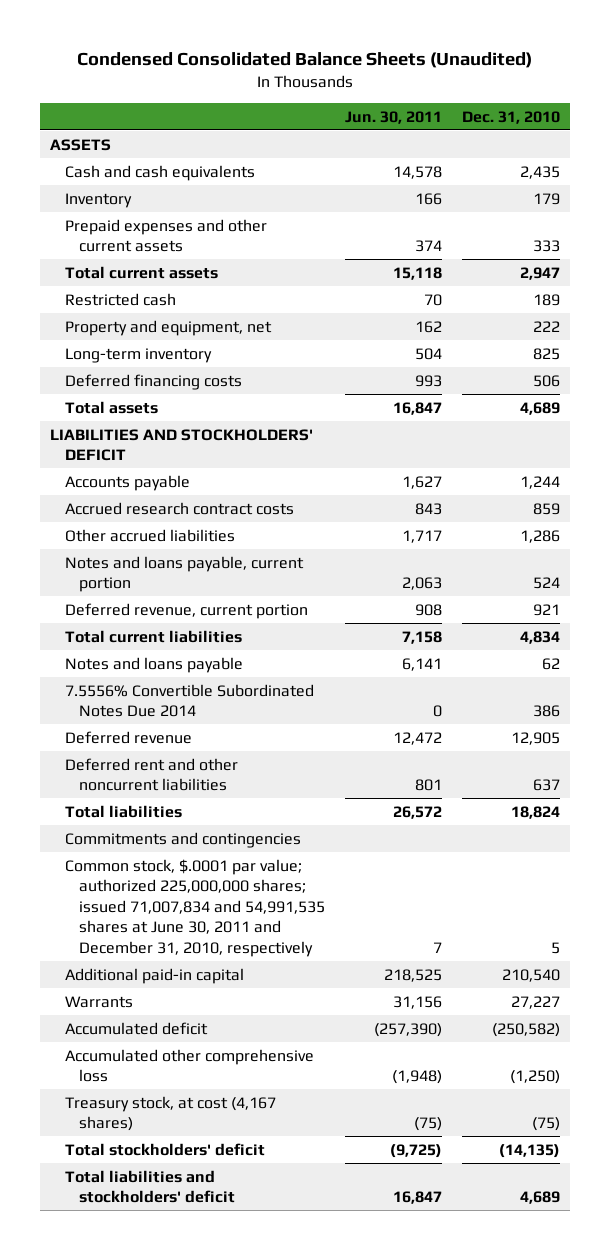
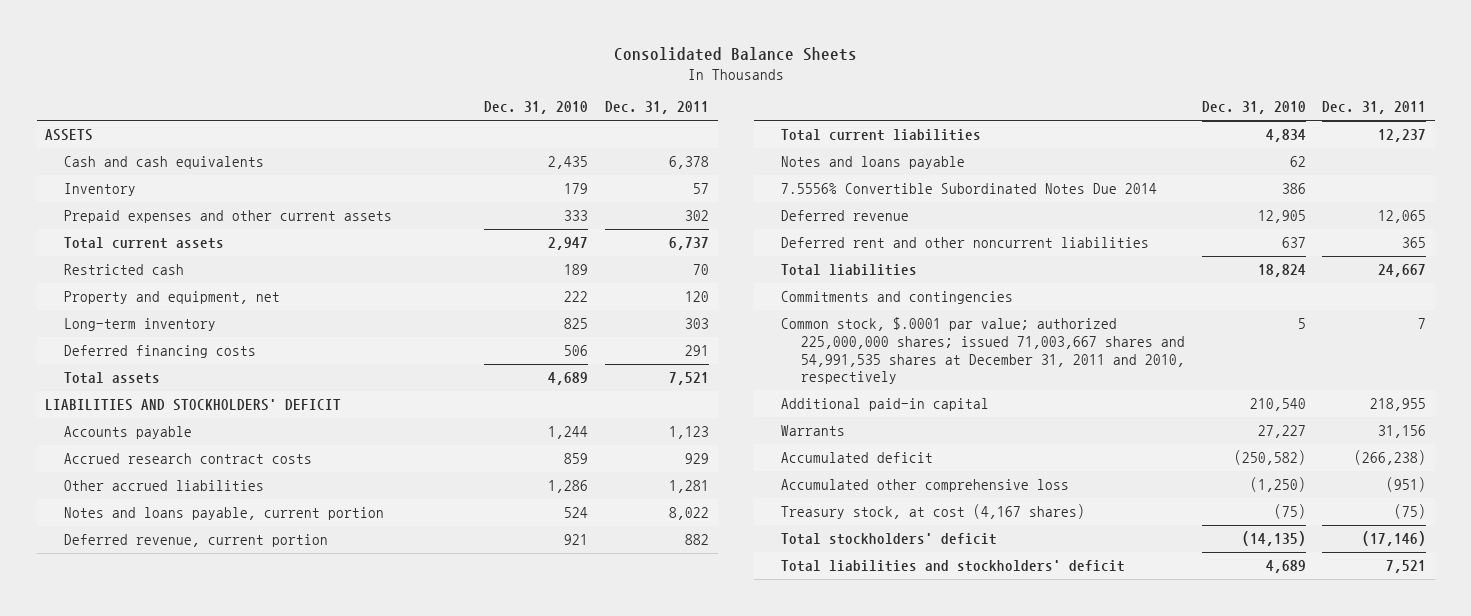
[77,52,533,69] Condensed Consolidated Balance Sheets (Unaudited) -> [613,47,857,62] Consolidated Balance Sheets
[345,110,443,124] Jun. 30, 2011 -> none
none -> [605,101,710,115] Dec. 31, 2011
[64,858,326,957] Common stock, $.0001 par value; authorized 225,000,000 shares; issued 71,007,834 and 54,991,535 shares at June 30, 2011 and December 31, 2010, respectively -> [781,317,1185,385] Common stock, $.0001 par value; authorized 225,000,000 shares; issued 71,003,667 shares and 54,991,535 shares at December 31, 2011 and 2010, respectively

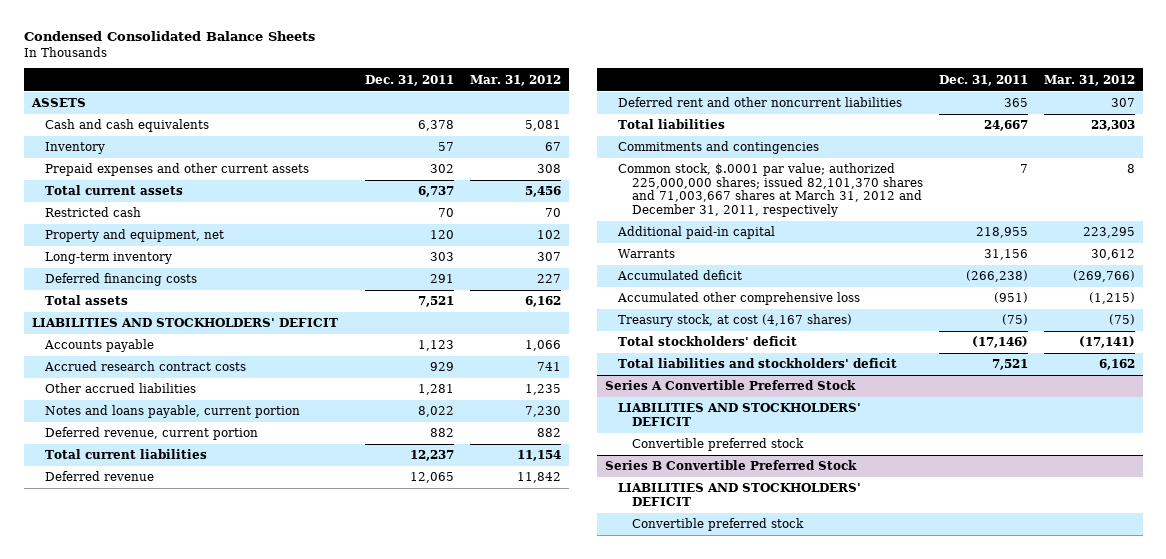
[613,47,857,62] Consolidated Balance Sheets -> [23,31,315,42] Condensed Consolidated Balance Sheets
[484,101,589,115] Dec. 31, 2010 -> none
none -> [469,74,561,86] Mar. 31, 2012
[781,156,966,170] Notes and loans payable -> none
[781,183,1158,195] 7.5556% Convertible Subordinated Notes Due 2014 -> none
[781,317,1185,385] Common stock, $.0001 par value; authorized 225,000,000 shares; issued 71,003,667 shares and 54,991,535 shares at December 31, 2011 and 2010, respectively -> [618,163,923,217] Common stock, $.0001 par value; authorized 225,000,000 shares; issued 82,101,370 shares and 71,003,667 shares at March 31, 2012 and December 31, 2011, respectively
none -> [605,380,857,391] Series A Convertible Preferred Stock
none -> [618,403,862,426] LIABILITIES AND STOCKHOLDERS' DEFICIT
none -> [631,438,804,452] Convertible preferred stock
none -> [605,460,858,471] Series B Convertible Preferred Stock
none -> [618,483,862,506] LIABILITIES AND STOCKHOLDERS' DEFICIT
none -> [631,518,804,532] Convertible preferred stock

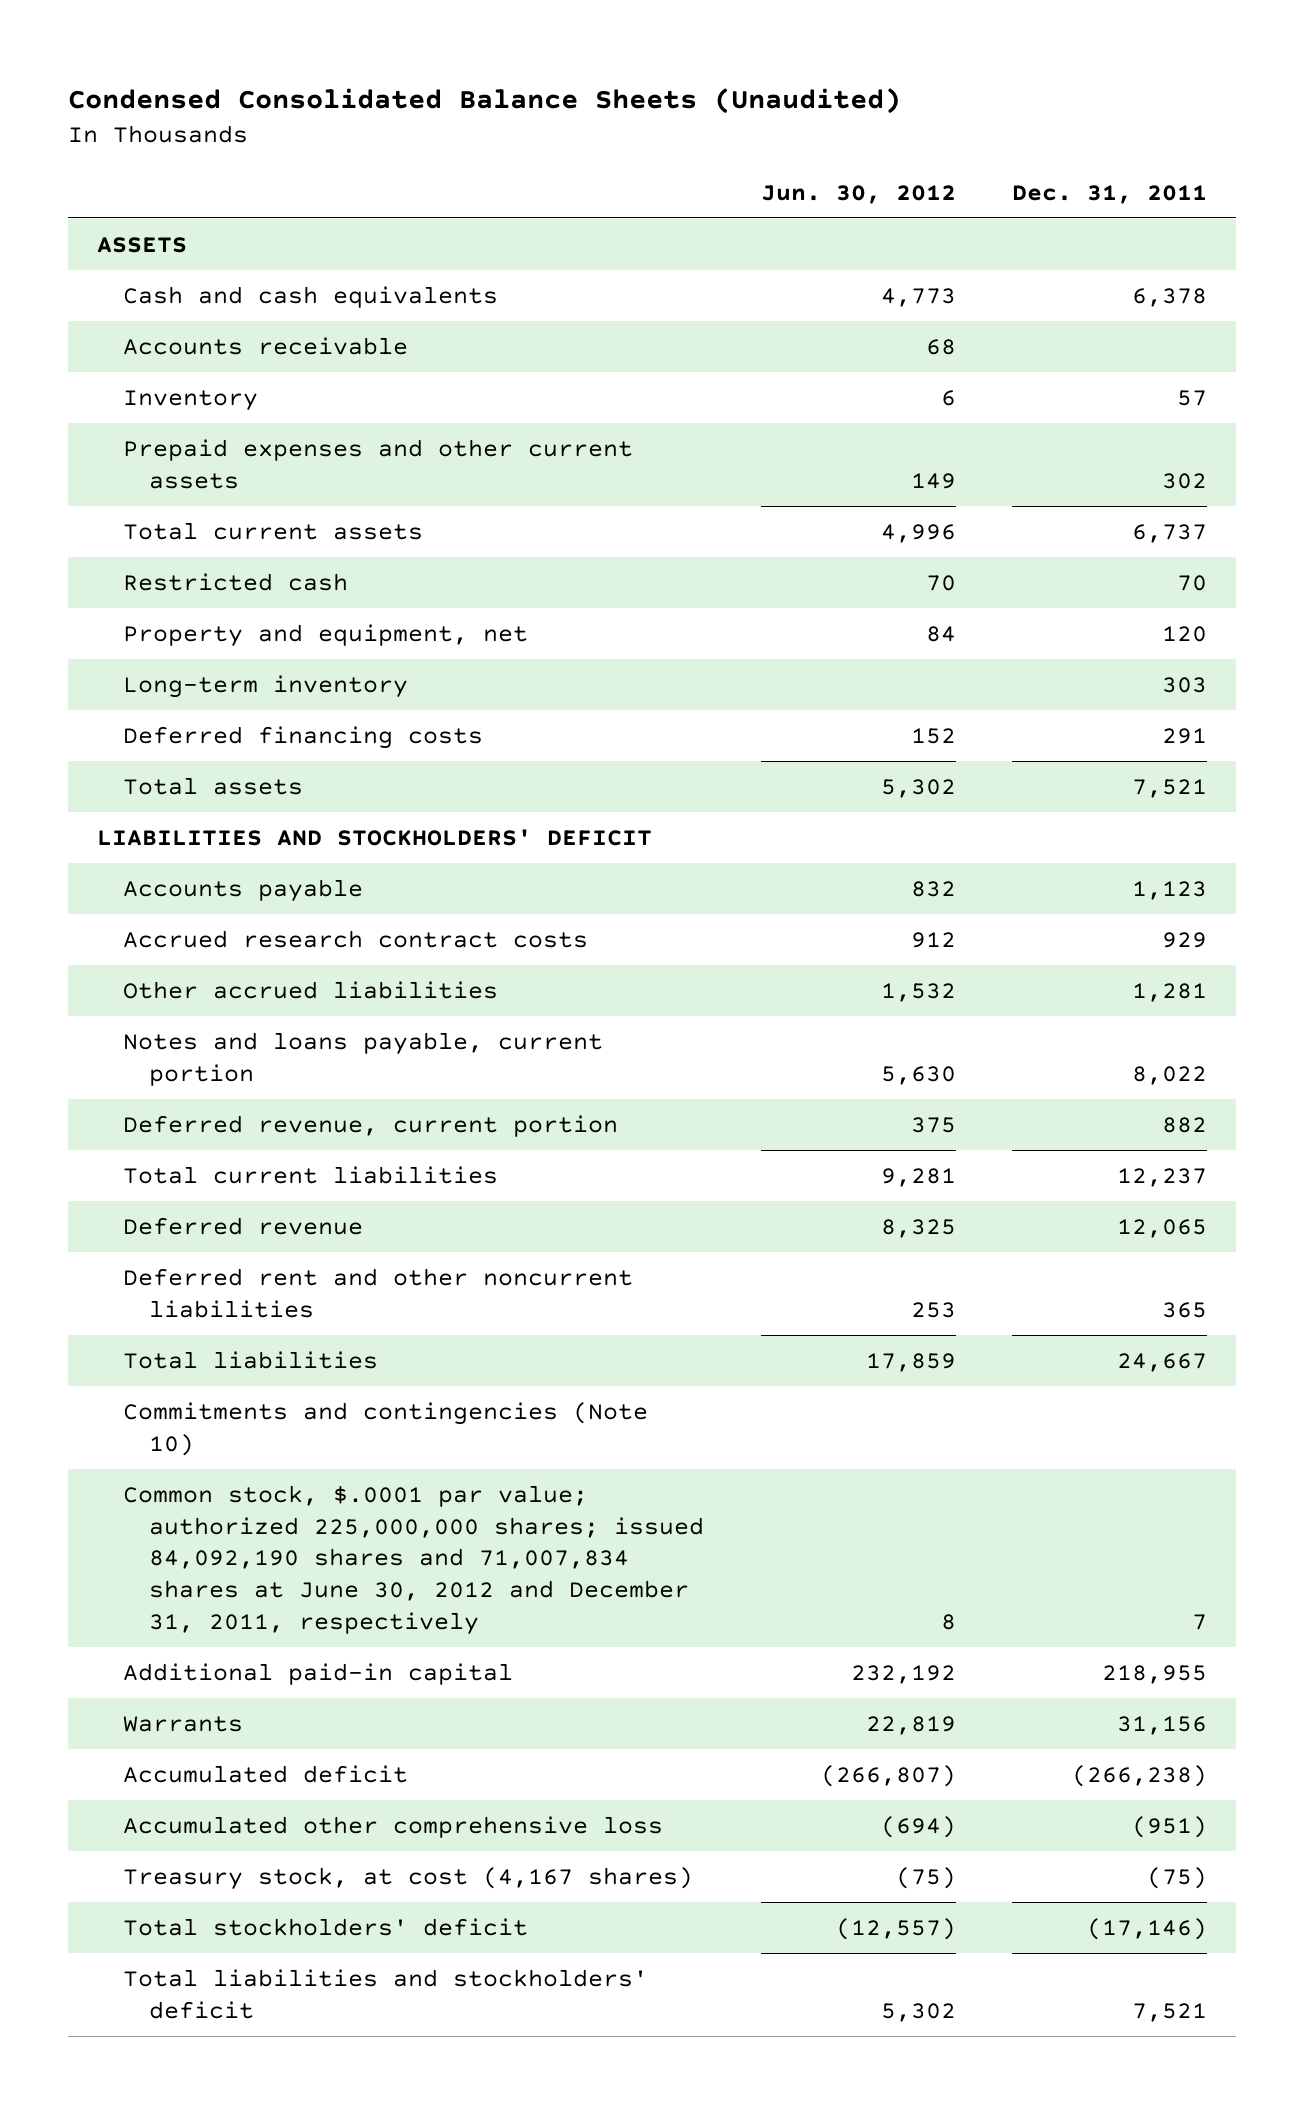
[23,31,315,42] Condensed Consolidated Balance Sheets -> [68,87,902,114] Condensed Consolidated Balance Sheets (Unaudited)
[469,74,561,86] Mar. 31, 2012 -> none
none -> [760,184,956,204] Jun. 30, 2012
none -> [122,336,408,355] Accounts receivable
[618,141,820,155] Commitments and contingencies -> [122,1401,648,1456] Commitments and contingencies (Note 10)
[618,163,923,217] Common stock, $.0001 par value; authorized 225,000,000 shares; issued 82,101,370 shares and 71,003,667 shares at March 31, 2012 and December 31, 2011, respectively -> [122,1484,705,1635] Common stock, $.0001 par value; authorized 225,000,000 shares; issued 84,092,190 shares and 71,007,834 shares at June 30, 2012 and December 31, 2011, respectively
[605,380,857,391] Series A Convertible Preferred Stock -> none
[618,403,862,426] LIABILITIES AND STOCKHOLDERS' DEFICIT -> none
[631,438,804,452] Convertible preferred stock -> none
[605,460,858,471] Series B Convertible Preferred Stock -> none
[618,483,862,506] LIABILITIES AND STOCKHOLDERS' DEFICIT -> none
[631,518,804,532] Convertible preferred stock -> none

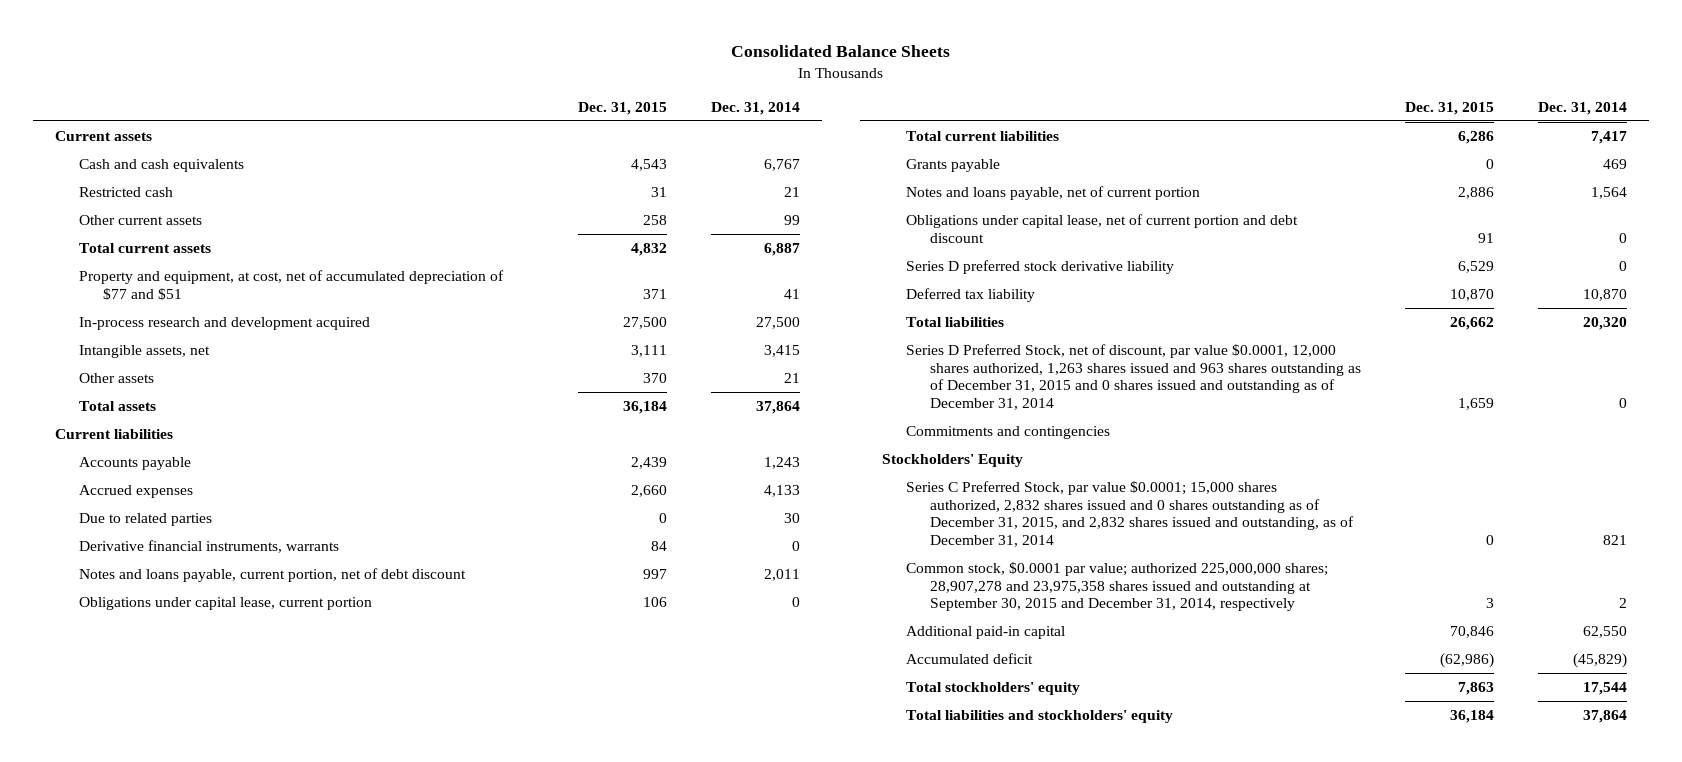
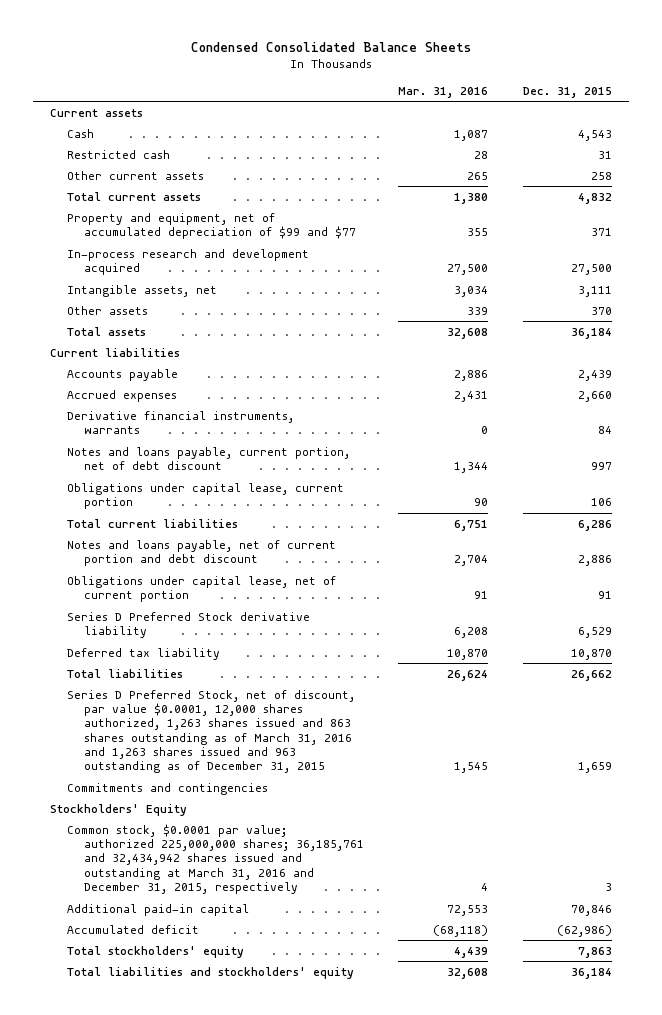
[731,44,951,57] Consolidated Balance Sheets -> [190,41,471,52] Condensed Consolidated Balance Sheets
[710,101,800,115] Dec. 31, 2014 -> none
none -> [398,86,489,98] Mar. 31, 2016
[78,158,244,172] Cash and cash equivalents -> [67,128,95,138] Cash
[78,269,504,300] Property and equipment, at cost, net of accumulated depreciation of $77 and $51 -> [67,212,356,240] Property and equipment, net of accumulated depreciation of $99 and $77
[78,512,212,526] Due to related parties -> none
[906,158,1001,172] Grants payable -> none
[906,185,1201,200] Notes and loans payable, net of current portion -> [67,539,337,567] Notes and loans payable, net of current portion and debt discount
[906,213,1299,243] Obligations under capital lease, net of current portion and debt discount -> [67,575,337,603] Obligations under capital lease, net of current portion
[906,259,1175,274] Series D preferred stock derivative liability -> [67,611,311,639] Series D Preferred Stock derivative liability
[906,343,1362,411] Series D Preferred Stock, net of discount, par value $0.0001, 12,000 shares authorized, 1,263 shares issued and 963 shares outstanding as of December 31, 2015 and 0 shares issued and outstanding as of December 31, 2014 -> [67,689,356,774] Series D Preferred Stock, net of discount, par value $0.0001, 12,000 shares authorized, 1,263 shares issued and 863 shares outstanding as of March 31, 2016 and 1,263 shares issued and 963 outstanding as of December 31, 2015
[906,480,1355,548] Series C Preferred Stock, par value $0.0001; 15,000 shares authorized, 2,832 shares issued and 0 shares outstanding as of December 31, 2015, and 2,832 shares issued and outstanding, as of December 31, 2014 -> none
[906,561,1329,612] Common stock, $0.0001 par value; authorized 225,000,000 shares; 28,907,278 and 23,975,358 shares issued and outstanding at September 30, 2015 and December 31, 2014, respectively -> [67,823,364,894] Common stock, $0.0001 par value; authorized 225,000,000 shares; 36,185,761 and 32,434,942 shares issued and outstanding at March 31, 2016 and December 31, 2015, respectively

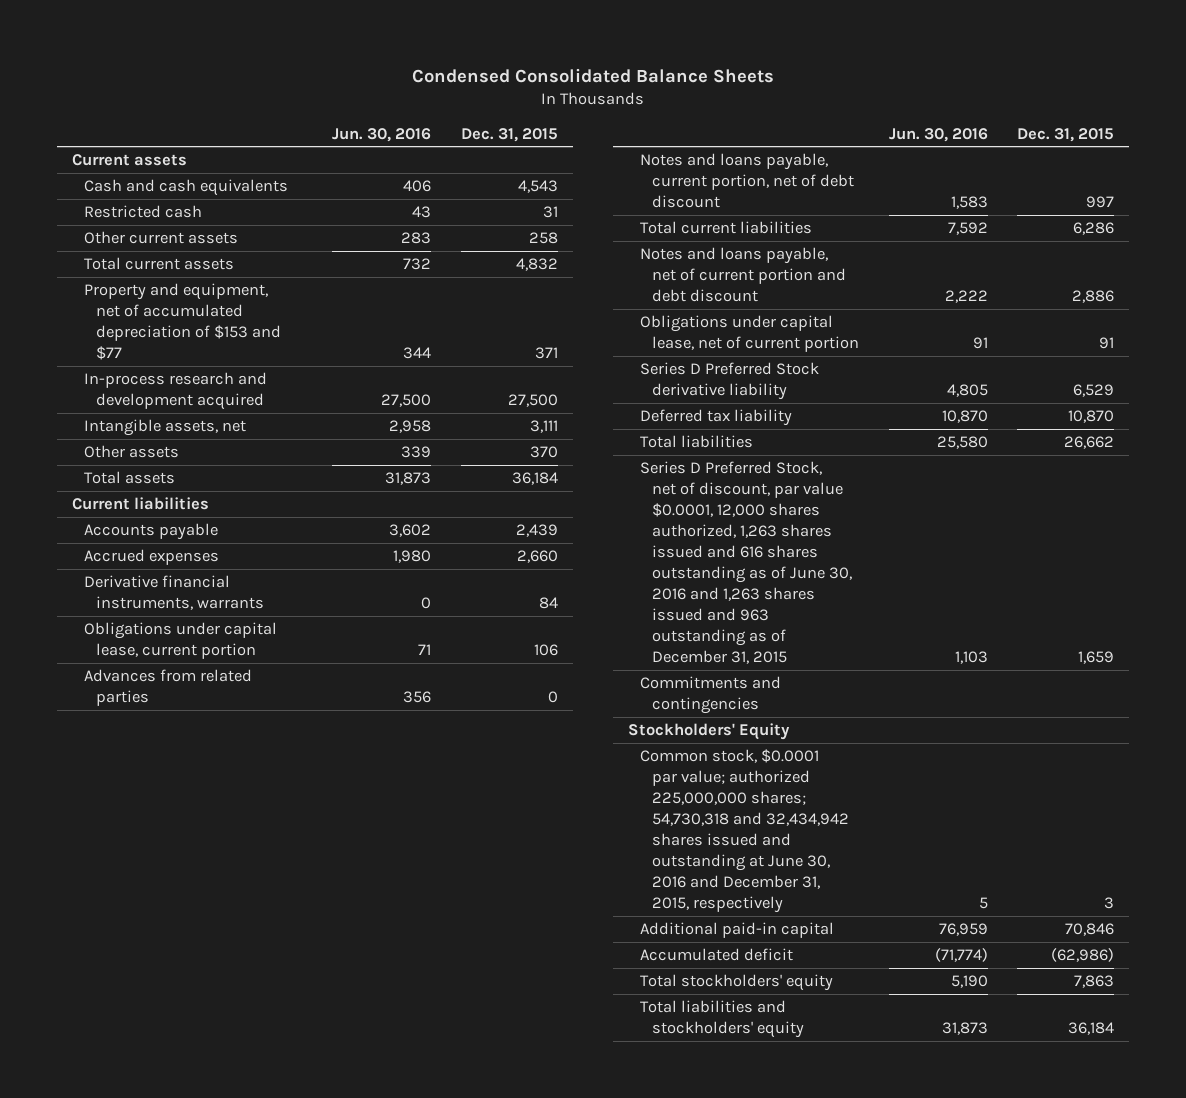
[398,86,489,98] Mar. 31, 2016 -> none
none -> [332,127,432,142] Jun. 30, 2016
[67,128,95,138] Cash -> [83,179,288,197] Cash and cash equivalents
[67,212,356,240] Property and equipment, net of accumulated depreciation of $99 and $77 -> [83,283,281,361] Property and equipment, net of accumulated depreciation of $153 and $77
none -> [83,669,252,707] Advances from related parties
[67,446,351,471] Notes and loans payable, current portion, net of debt discount -> [639,153,854,209] Notes and loans payable, current portion, net of debt discount
[67,689,356,774] Series D Preferred Stock, net of discount, par value $0.0001, 12,000 shares authorized, 1,263 shares issued and 863 shares outstanding as of March 31, 2016 and 1,263 shares issued and 963 outstanding as of December 31, 2015 -> [639,461,852,665] Series D Preferred Stock, net of discount, par value $0.0001, 12,000 shares authorized, 1,263 shares issued and 616 shares outstanding as of June 30, 2016 and 1,263 shares issued and 963 outstanding as of December 31, 2015
[67,823,364,894] Common stock, $0.0001 par value; authorized 225,000,000 shares; 36,185,761 and 32,434,942 shares issued and outstanding at March 31, 2016 and December 31, 2015, respectively -> [639,749,849,914] Common stock, $0.0001 par value; authorized 225,000,000 shares; 54,730,318 and 32,434,942 shares issued and outstanding at June 30, 2016 and December 31, 2015, respectively

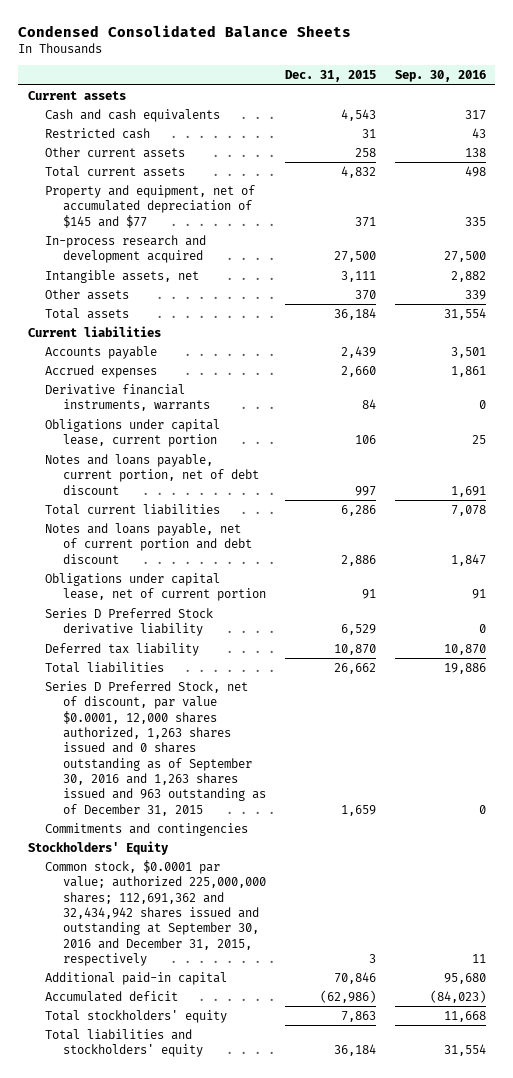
[332,127,432,142] Jun. 30, 2016 -> none
none -> [394,70,486,83] Sep. 30, 2016
[83,283,281,361] Property and equipment, net of accumulated depreciation of $153 and $77 -> [45,184,256,228] Property and equipment, net of accumulated depreciation of $145 and $77
[83,669,252,707] Advances from related parties -> none
[639,461,852,665] Series D Preferred Stock, net of discount, par value $0.0001, 12,000 shares authorized, 1,263 shares issued and 616 shares outstanding as of June 30, 2016 and 1,263 shares issued and 963 outstanding as of December 31, 2015 -> [45,680,266,816] Series D Preferred Stock, net of discount, par value $0.0001, 12,000 shares authorized, 1,263 shares issued and 0 shares outstanding as of September 30, 2016 and 1,263 shares issued and 963 outstanding as of December 31, 2015
[639,749,849,914] Common stock, $0.0001 par value; authorized 225,000,000 shares; 54,730,318 and 32,434,942 shares issued and outstanding at June 30, 2016 and December 31, 2015, respectively -> [45,859,266,966] Common stock, $0.0001 par value; authorized 225,000,000 shares; 112,691,362 and 32,434,942 shares issued and outstanding at September 30, 2016 and December 31, 2015, respectively

